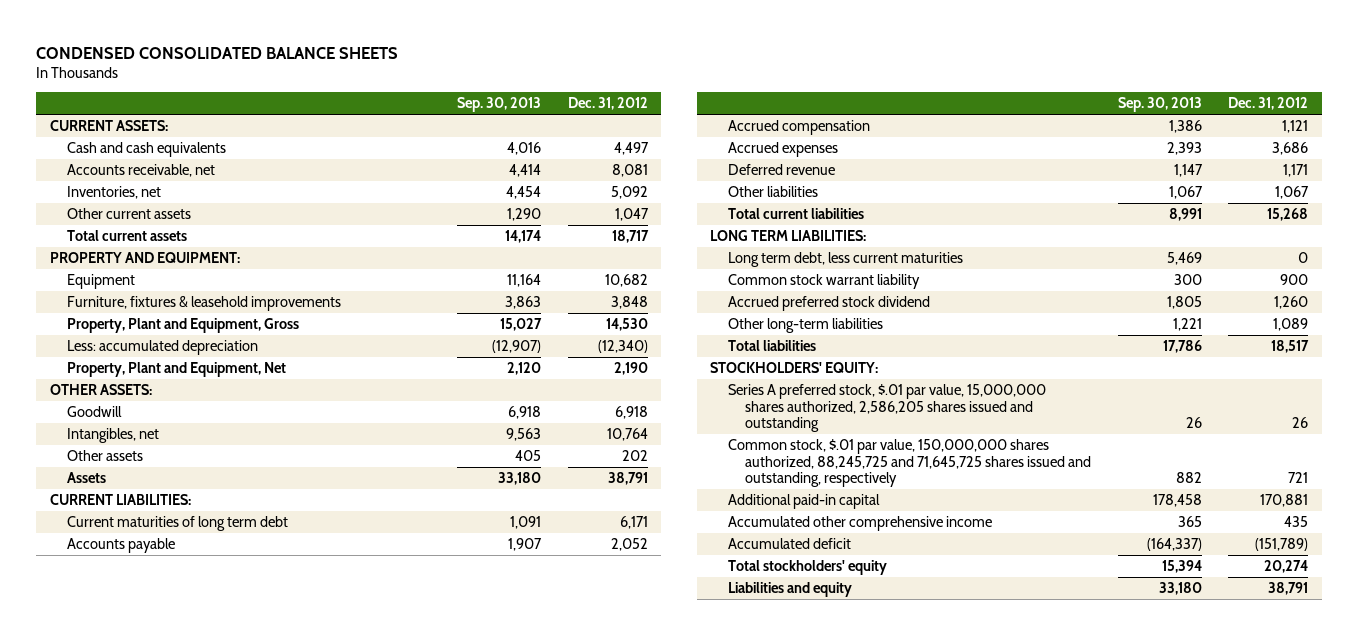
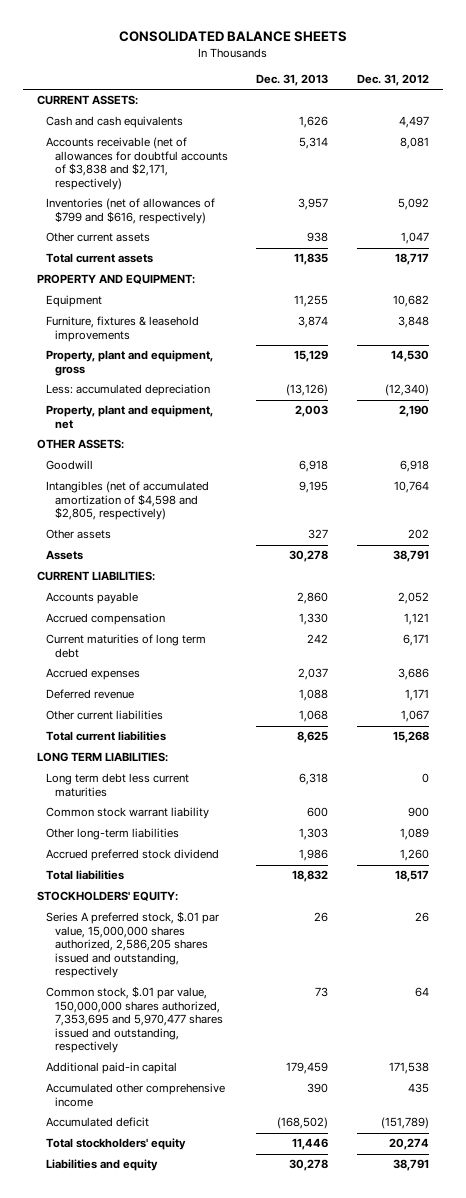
[36,46,399,59] CONDENSED CONSOLIDATED BALANCE SHEETS -> [119,31,348,43] CONSOLIDATED BALANCE SHEETS
[457,97,542,113] Sep. 30, 2013 -> none
none -> [256,74,329,87] Dec. 31, 2013
[67,164,216,178] Accounts receivable, net -> [45,137,228,190] Accounts receivable (net of allowances for doubtful accounts of $3,838 and $2,171, respectively)
[67,186,162,200] Inventories, net -> [45,198,215,224] Inventories (net of allowances of $799 and $616, respectively)
[67,318,300,334] Property, Plant and Equipment, Gross -> [45,350,213,376] Property, plant and equipment, gross
[67,362,287,378] Property, Plant and Equipment, Net -> [45,405,213,429] Property, plant and equipment, net
[67,428,160,444] Intangibles, net -> [45,481,209,521] Intangibles (net of accumulated amortization of $4,598 and $2,805, respectively)
[67,516,289,532] Current maturities of long term debt -> [45,634,206,658] Current maturities of long term debt
[727,186,818,198] Other liabilities -> [45,710,163,721] Other current liabilities
[727,252,963,268] Long term debt, less current maturities -> [45,773,189,797] Long term debt less current maturities
[727,296,930,312] Accrued preferred stock dividend -> [45,849,219,862] Accrued preferred stock dividend
[727,384,1046,433] Series A preferred stock, $.01 par value, 15,000,000 shares authorized, 2,586,205 shares issued and outstanding -> [45,911,219,979] Series A preferred stock, $.01 par value, 15,000,000 shares authorized, 2,586,205 shares issued and outstanding, respectively
[727,439,1091,488] Common stock, $.01 par value, 150,000,000 shares authorized, 88,245,725 and 71,645,725 shares issued and outstanding, respectively -> [45,986,223,1054] Common stock, $.01 par value, 150,000,000 shares authorized, 7,353,695 and 5,970,477 shares issued and outstanding, respectively
[1288,472,1309,484] 721 -> [414,987,429,998] 64
[1260,494,1309,508] 170,881 -> [388,1062,429,1075] 171,538

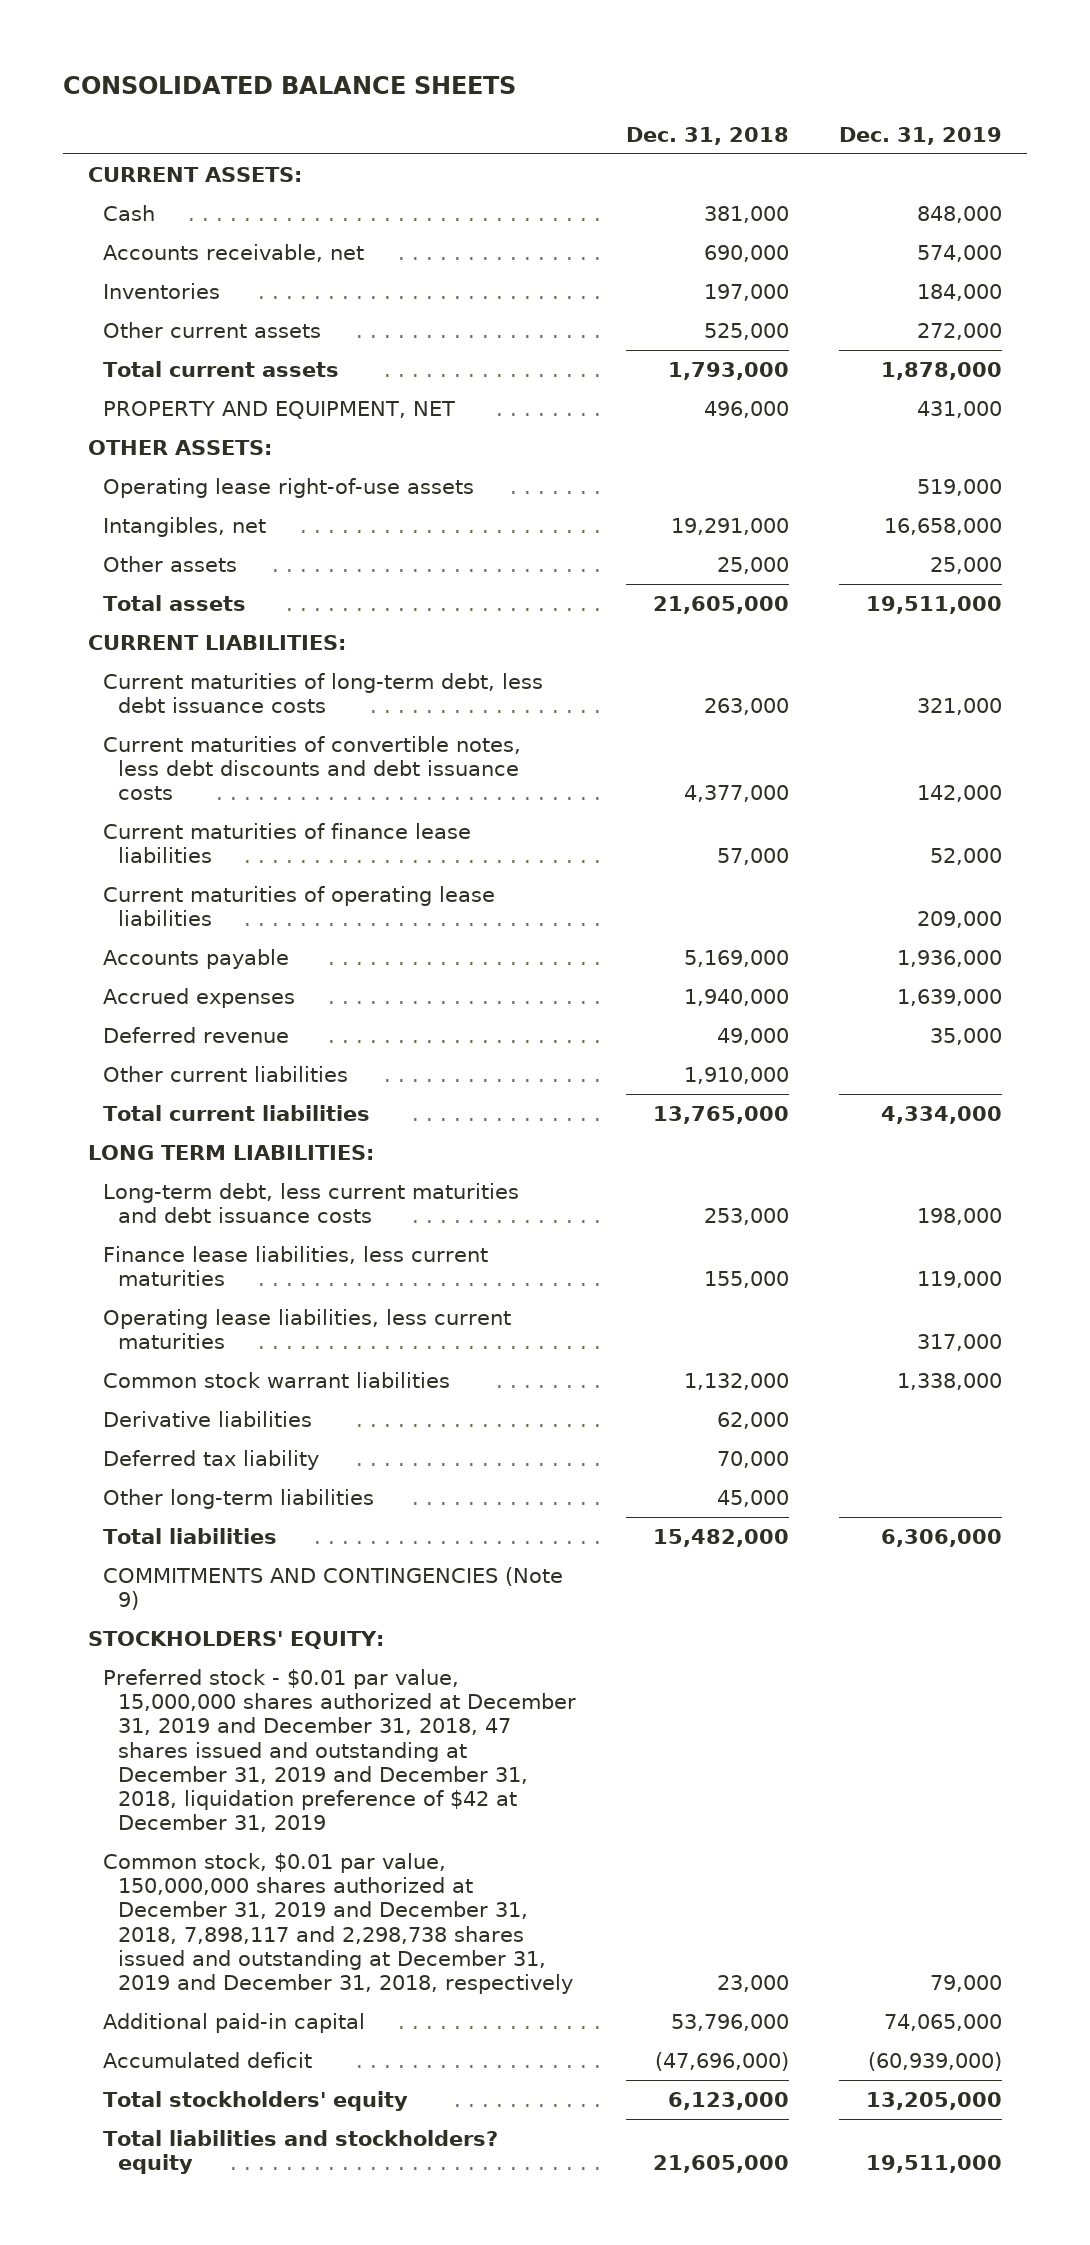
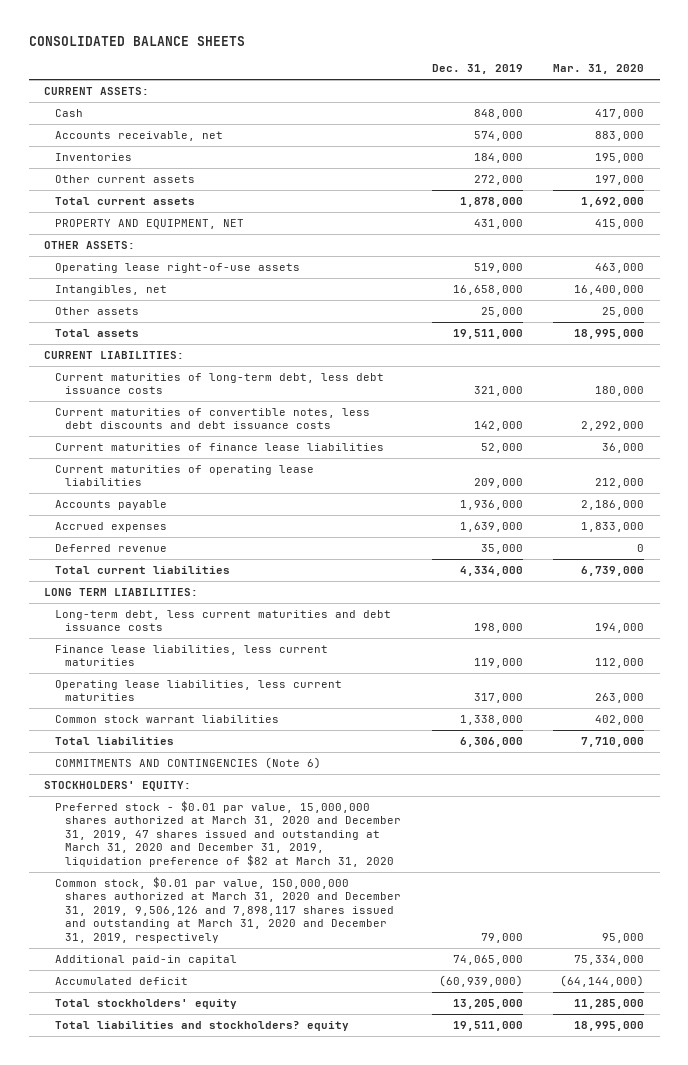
[625,126,789,145] Dec. 31, 2018 -> none
none -> [553,64,645,75] Mar. 31, 2020
[102,1065,348,1082] Other current liabilities -> none
[102,1410,312,1427] Derivative liabilities -> none
[102,1449,319,1470] Deferred tax liability -> none
[102,1488,374,1509] Other long-term liabilities -> none
[102,1566,563,1611] COMMITMENTS AND CONTINGENCIES (Note 9) -> [54,757,321,770] COMMITMENTS AND CONTINGENCIES (Note 6)
[102,1668,576,1833] Preferred stock - $0.01 par value, 15,000,000 shares authorized at December 31, 2019 and December 31, 2018, 47 shares issued and outstanding at December 31, 2019 and December 31, 2018, liquidation preference of $42 at December 31, 2019 -> [54,801,402,867] Preferred stock - $0.01 par value, 15,000,000 shares authorized at March 31, 2020 and December 31, 2019, 47 shares issued and outstanding at March 31, 2020 and December 31, 2019, liquidation preference of $82 at March 31, 2020
[102,1852,573,1995] Common stock, $0.01 par value, 150,000,000 shares authorized at December 31, 2019 and December 31, 2018, 7,898,117 and 2,298,738 shares issued and outstanding at December 31, 2019 and December 31, 2018, respectively -> [54,877,402,943] Common stock, $0.01 par value, 150,000,000 shares authorized at March 31, 2020 and December 31, 2019, 9,506,126 and 7,898,117 shares issued and outstanding at March 31, 2020 and December 31, 2019, respectively

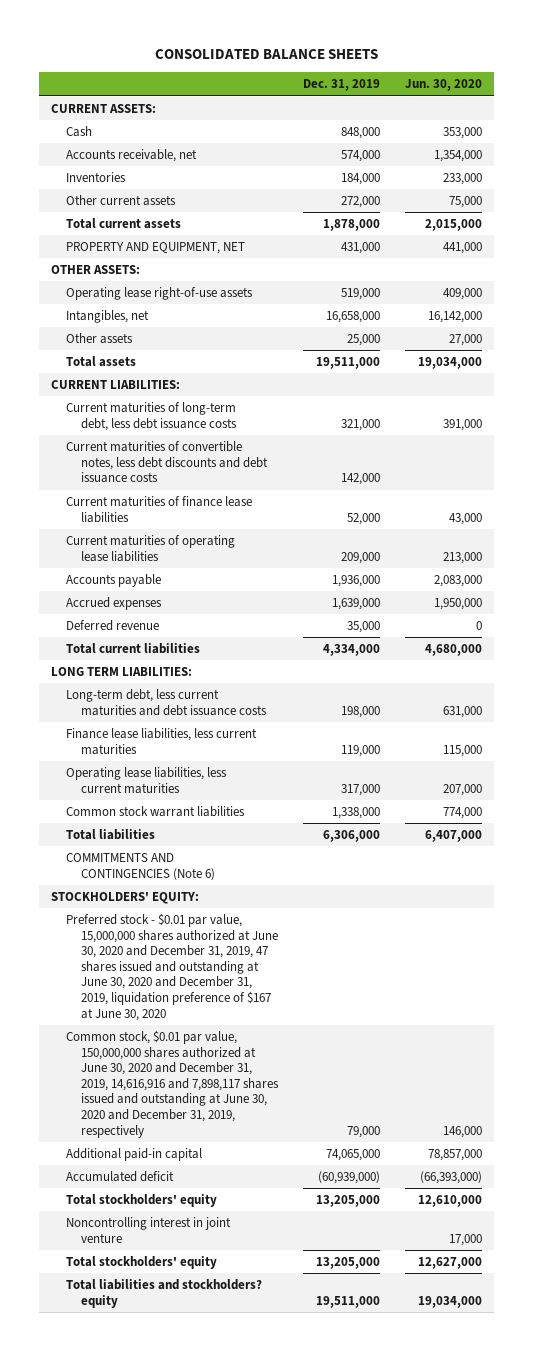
[553,64,645,75] Mar. 31, 2020 -> none
none -> [404,79,482,92] Jun. 30, 2020
[54,801,402,867] Preferred stock - $0.01 par value, 15,000,000 shares authorized at March 31, 2020 and December 31, 2019, 47 shares issued and outstanding at March 31, 2020 and December 31, 2019, liquidation preference of $82 at March 31, 2020 -> [66,913,278,1021] Preferred stock - $0.01 par value, 15,000,000 shares authorized at June 30, 2020 and December 31, 2019, 47 shares issued and outstanding at June 30, 2020 and December 31, 2019, liquidation preference of $167 at June 30, 2020
[54,877,402,943] Common stock, $0.01 par value, 150,000,000 shares authorized at March 31, 2020 and December 31, 2019, 9,506,126 and 7,898,117 shares issued and outstanding at March 31, 2020 and December 31, 2019, respectively -> [66,1030,279,1138] Common stock, $0.01 par value, 150,000,000 shares authorized at June 30, 2020 and December 31, 2019, 14,616,916 and 7,898,117 shares issued and outstanding at June 30, 2020 and December 31, 2019, respectively
none -> [66,1217,232,1243] Noncontrolling interest in joint venture
none -> [66,1256,218,1270] Total stockholders' equity

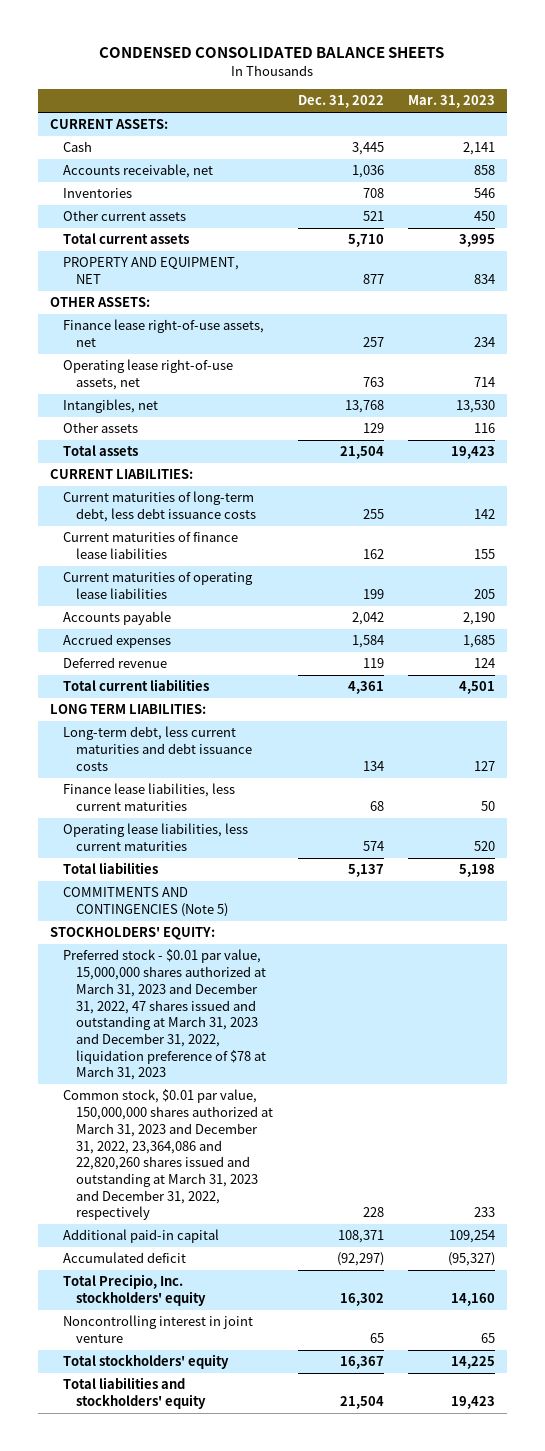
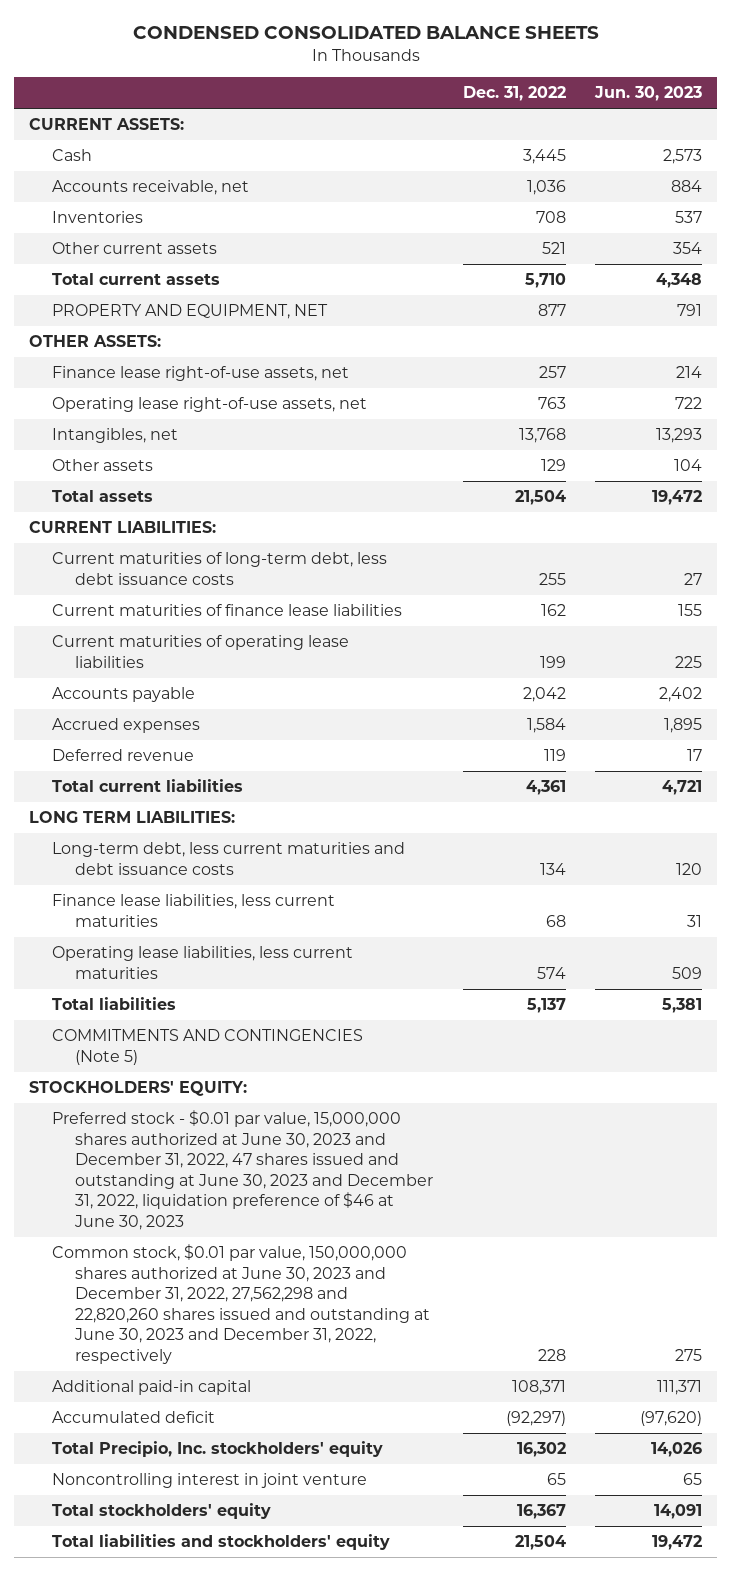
[408,95,496,109] Mar. 31, 2023 -> none
none -> [594,86,703,102] Jun. 30, 2023
[63,949,267,1081] Preferred stock - $0.01 par value, 15,000,000 shares authorized at March 31, 2023 and December 31, 2022, 47 shares issued and outstanding at March 31, 2023 and December 31, 2022, liquidation preference of $78 at March 31, 2023 -> [52,1110,433,1231] Preferred stock - $0.01 par value, 15,000,000 shares authorized at June 30, 2023 and December 31, 2022, 47 shares issued and outstanding at June 30, 2023 and December 31, 2022, liquidation preference of $46 at June 30, 2023
[63,1089,274,1221] Common stock, $0.01 par value, 150,000,000 shares authorized at March 31, 2023 and December 31, 2022, 23,364,086 and 22,820,260 shares issued and outstanding at March 31, 2023 and December 31, 2022, respectively -> [52,1244,430,1365] Common stock, $0.01 par value, 150,000,000 shares authorized at June 30, 2023 and December 31, 2022, 27,562,298 and 22,820,260 shares issued and outstanding at June 30, 2023 and December 31, 2022, respectively

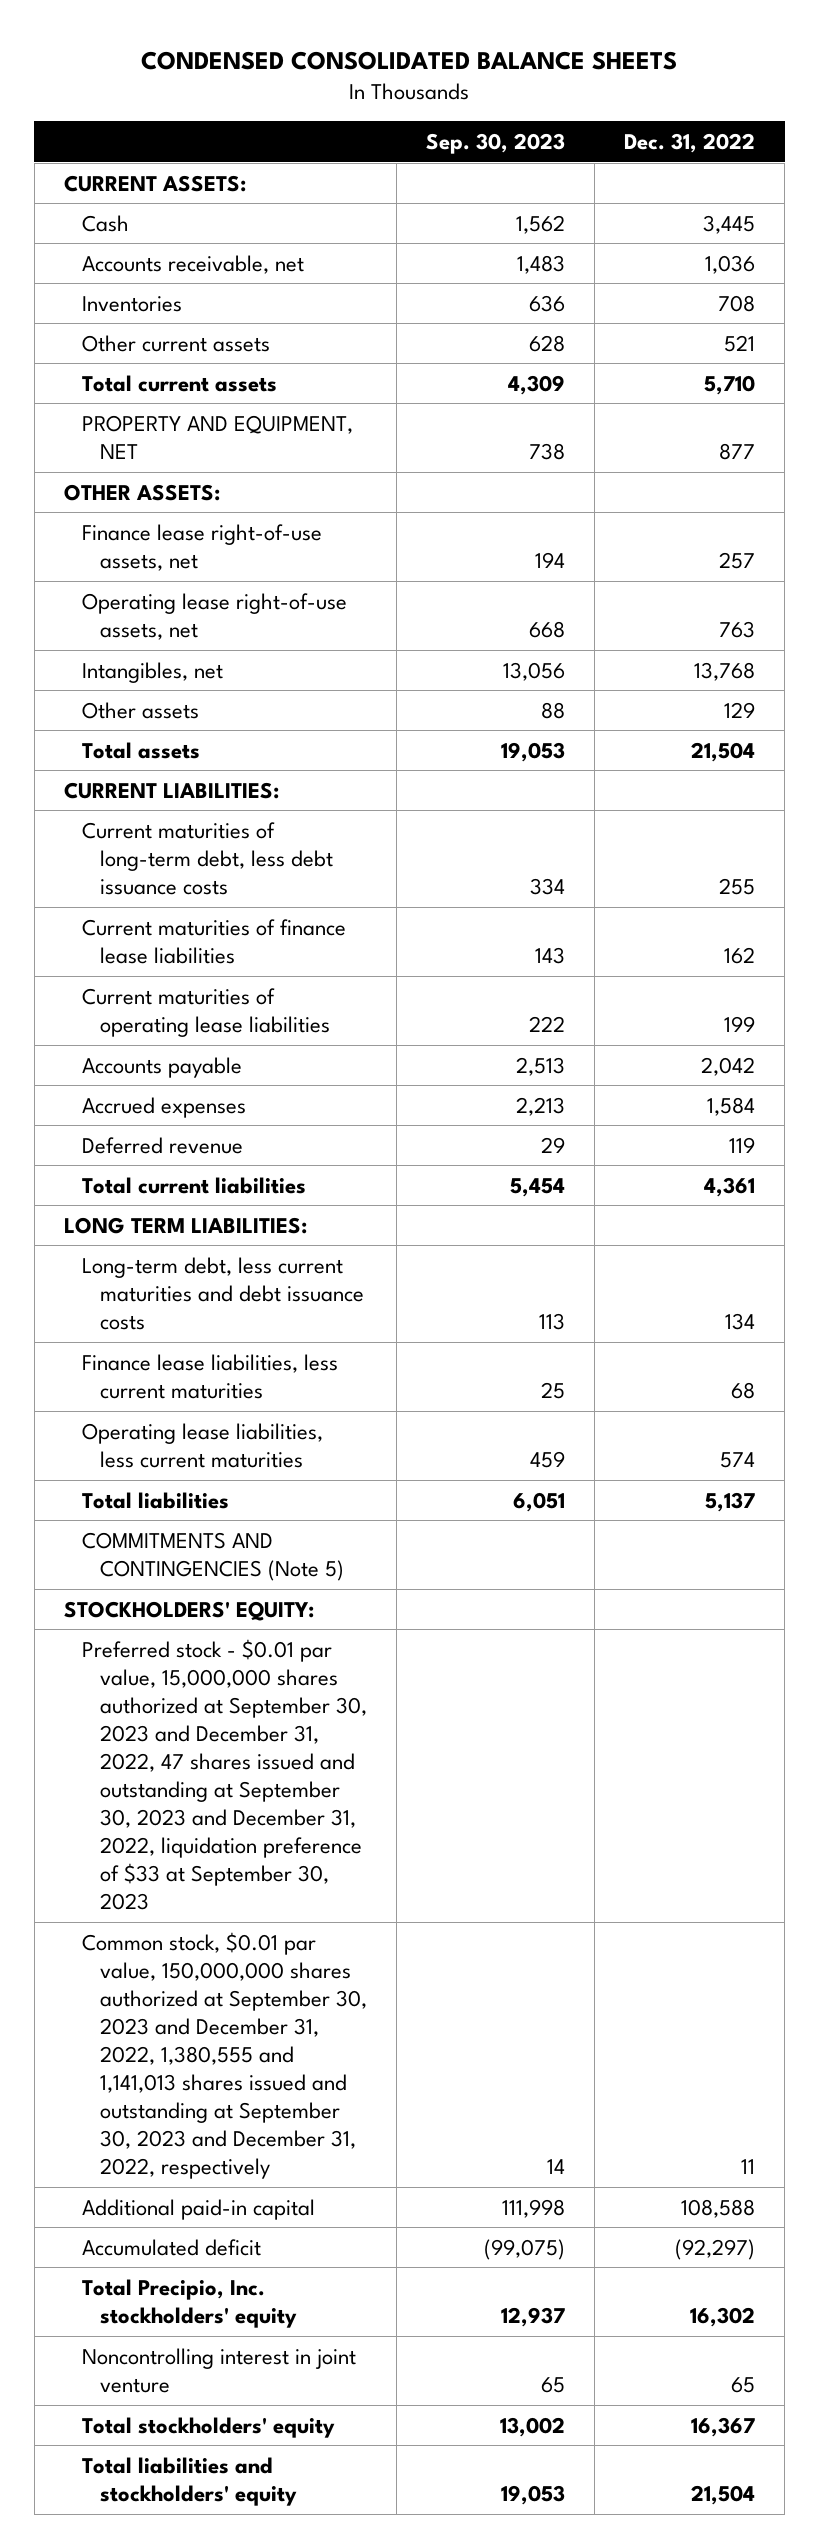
[594,86,703,102] Jun. 30, 2023 -> none
none -> [425,132,565,154] Sep. 30, 2023
[52,1110,433,1231] Preferred stock - $0.01 par value, 15,000,000 shares authorized at June 30, 2023 and December 31, 2022, 47 shares issued and outstanding at June 30, 2023 and December 31, 2022, liquidation preference of $46 at June 30, 2023 -> [81,1638,367,1911] Preferred stock - $0.01 par value, 15,000,000 shares authorized at September 30, 2023 and December 31, 2022, 47 shares issued and outstanding at September 30, 2023 and December 31, 2022, liquidation preference of $33 at September 30, 2023
[52,1244,430,1365] Common stock, $0.01 par value, 150,000,000 shares authorized at June 30, 2023 and December 31, 2022, 27,562,298 and 22,820,260 shares issued and outstanding at June 30, 2023 and December 31, 2022, respectively -> [81,1931,367,2179] Common stock, $0.01 par value, 150,000,000 shares authorized at September 30, 2023 and December 31, 2022, 1,380,555 and 1,141,013 shares issued and outstanding at September 30, 2023 and December 31, 2022, respectively
[537,1349,566,1362] 228 -> [741,2158,756,2174] 11
[511,1380,566,1396] 108,371 -> [681,2198,756,2218] 108,588

